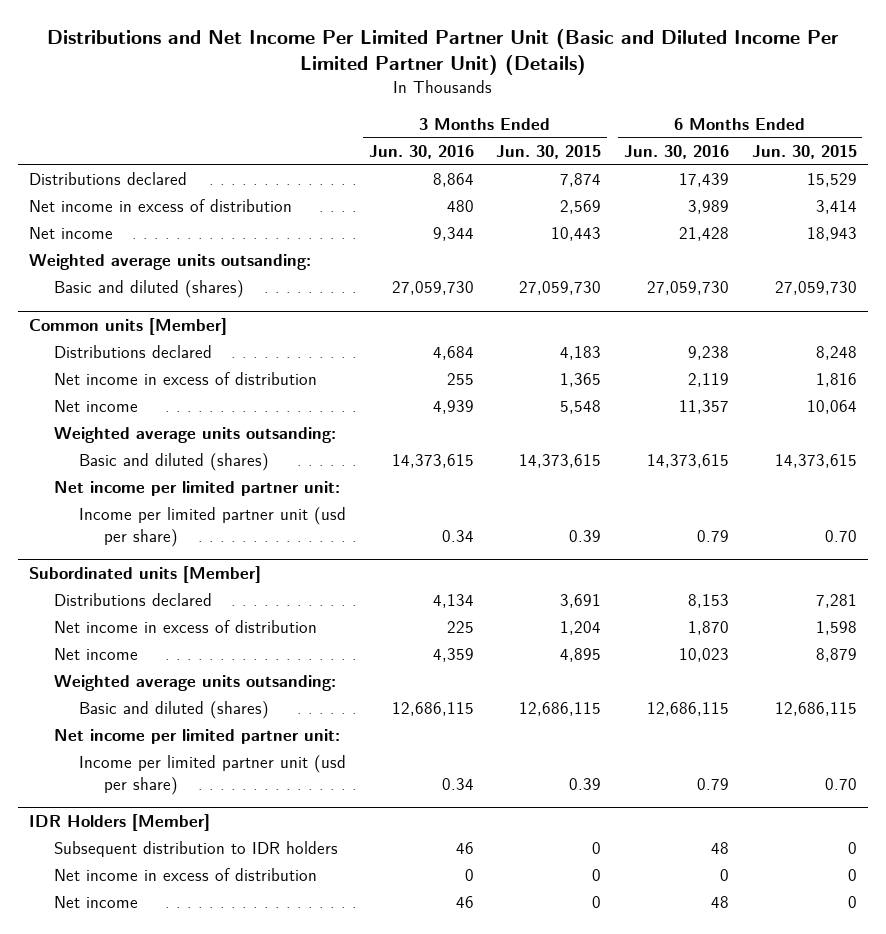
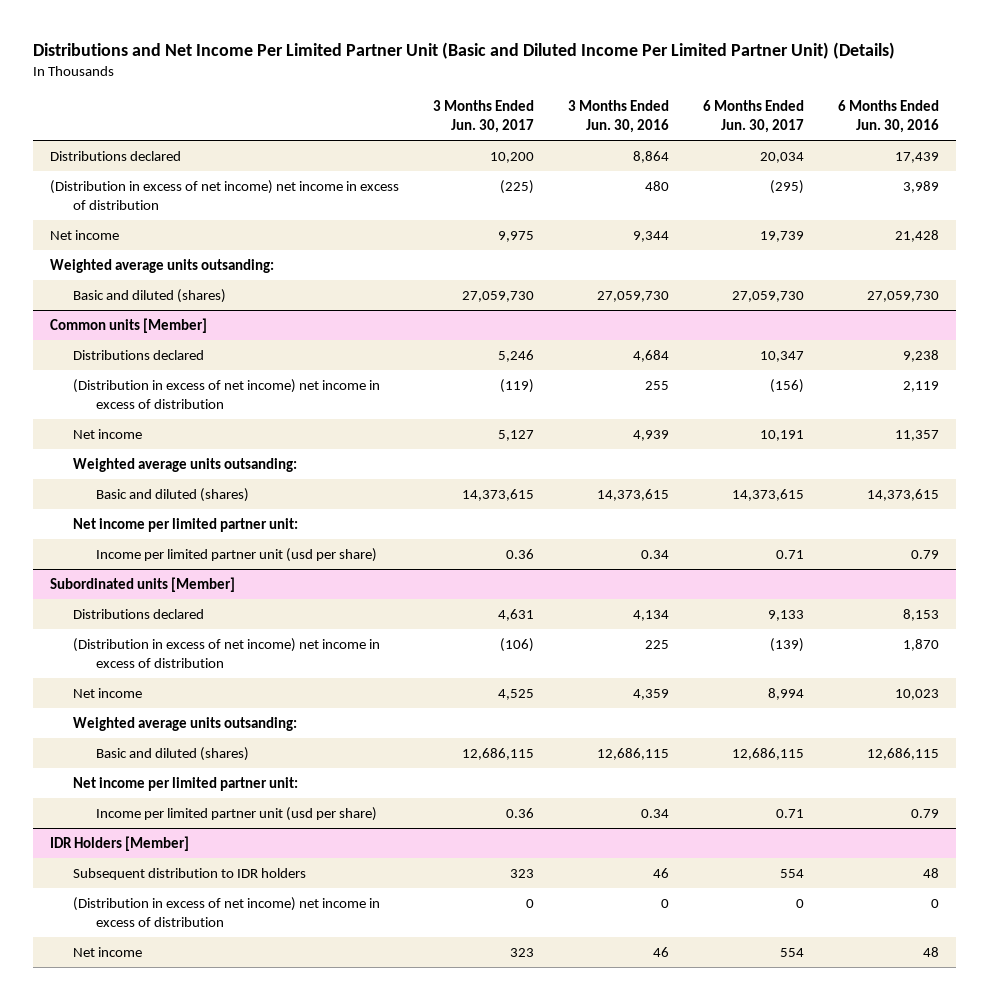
[496,144,602,159] Jun. 30, 2015 -> none
[751,144,857,159] Jun. 30, 2015 -> none
none -> [433,100,535,134] 3 Months Ended Jun. 30, 2017
none -> [703,100,805,134] 6 Months Ended Jun. 30, 2017
[29,199,293,213] Net income in excess of distribution -> [50,179,400,210] (Distribution in excess of net income) net income in excess of distribution
[53,372,317,386] Net income in excess of distribution -> [73,378,381,409] (Distribution in excess of net income) net income in excess of distribution
[53,620,317,634] Net income in excess of distribution -> [73,637,381,668] (Distribution in excess of net income) net income in excess of distribution
[53,868,317,882] Net income in excess of distribution -> [73,896,381,927] (Distribution in excess of net income) net income in excess of distribution

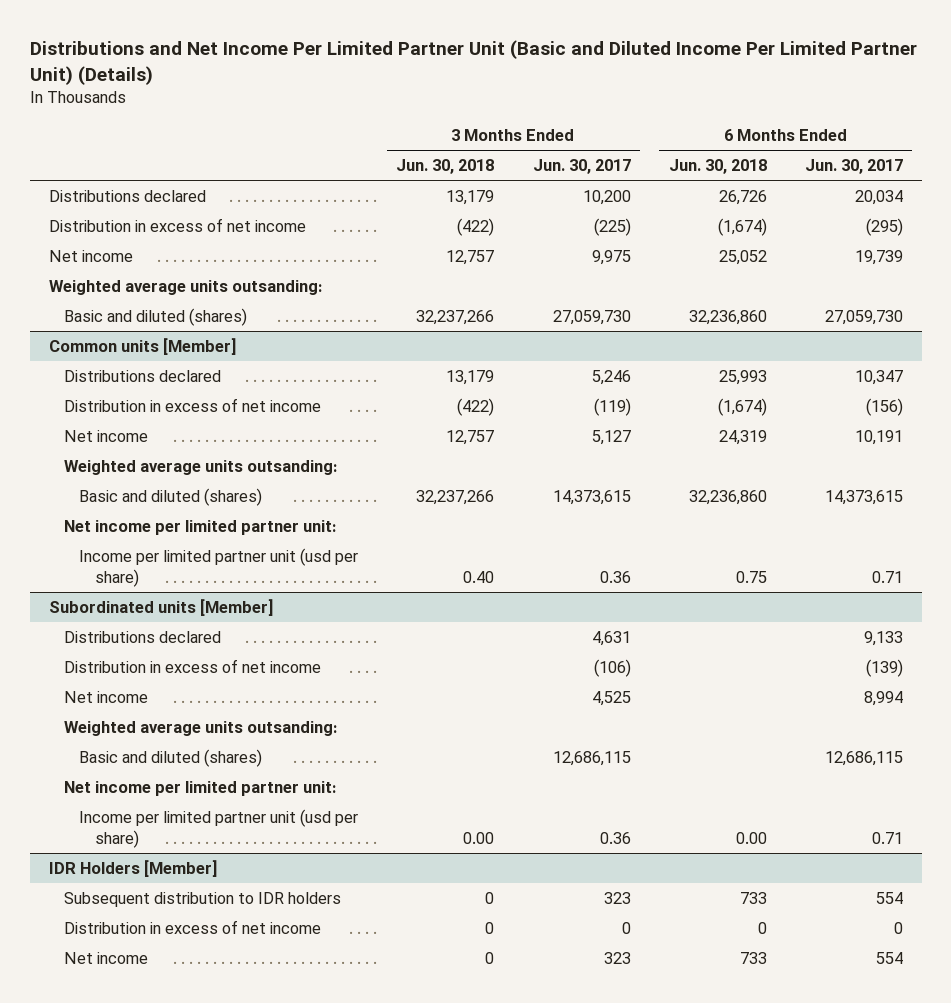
[568,100,670,134] 3 Months Ended Jun. 30, 2016 -> none
[838,100,940,134] 6 Months Ended Jun. 30, 2016 -> none
none -> [396,159,495,175] Jun. 30, 2018
none -> [668,159,767,175] Jun. 30, 2018
[50,179,400,210] (Distribution in excess of net income) net income in excess of distribution -> [48,217,306,232] Distribution in excess of net income
[73,378,381,409] (Distribution in excess of net income) net income in excess of distribution -> [64,397,322,412] Distribution in excess of net income
[73,637,381,668] (Distribution in excess of net income) net income in excess of distribution -> [64,658,322,673] Distribution in excess of net income
[73,896,381,927] (Distribution in excess of net income) net income in excess of distribution -> [64,919,322,934] Distribution in excess of net income

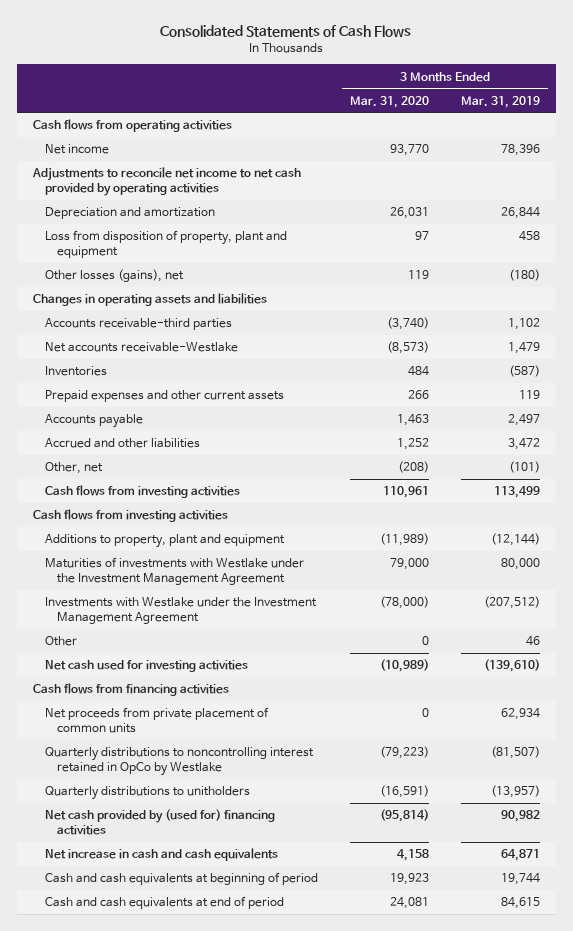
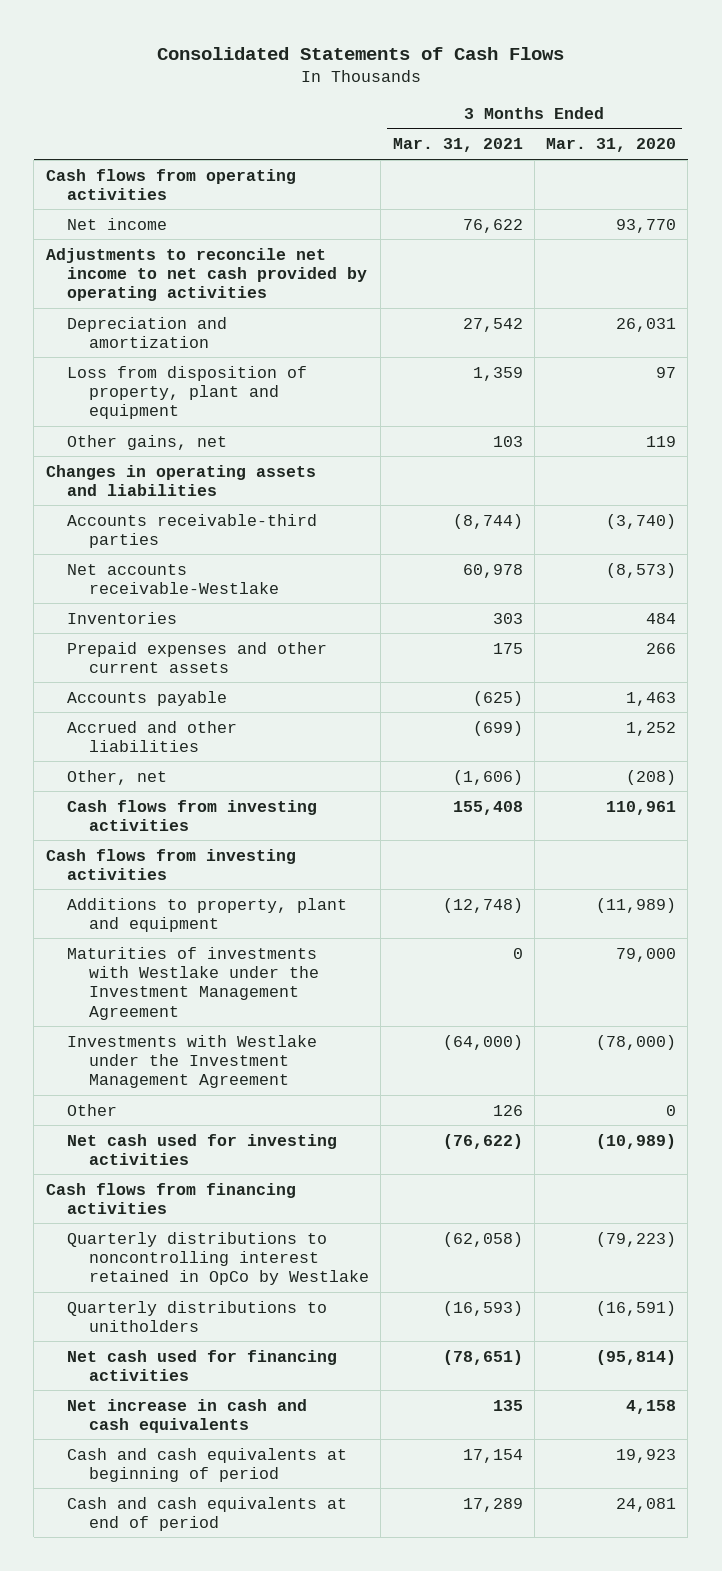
[460,95,540,108] Mar. 31, 2019 -> none
none -> [392,138,523,153] Mar. 31, 2021
[44,269,184,283] Other losses (gains), net -> [67,434,228,450] Other gains, net
[44,707,269,734] Net proceeds from private placement of common units -> none
[44,809,275,836] Net cash provided by (used for) financing activities -> [67,1349,338,1381] Net cash used for financing activities

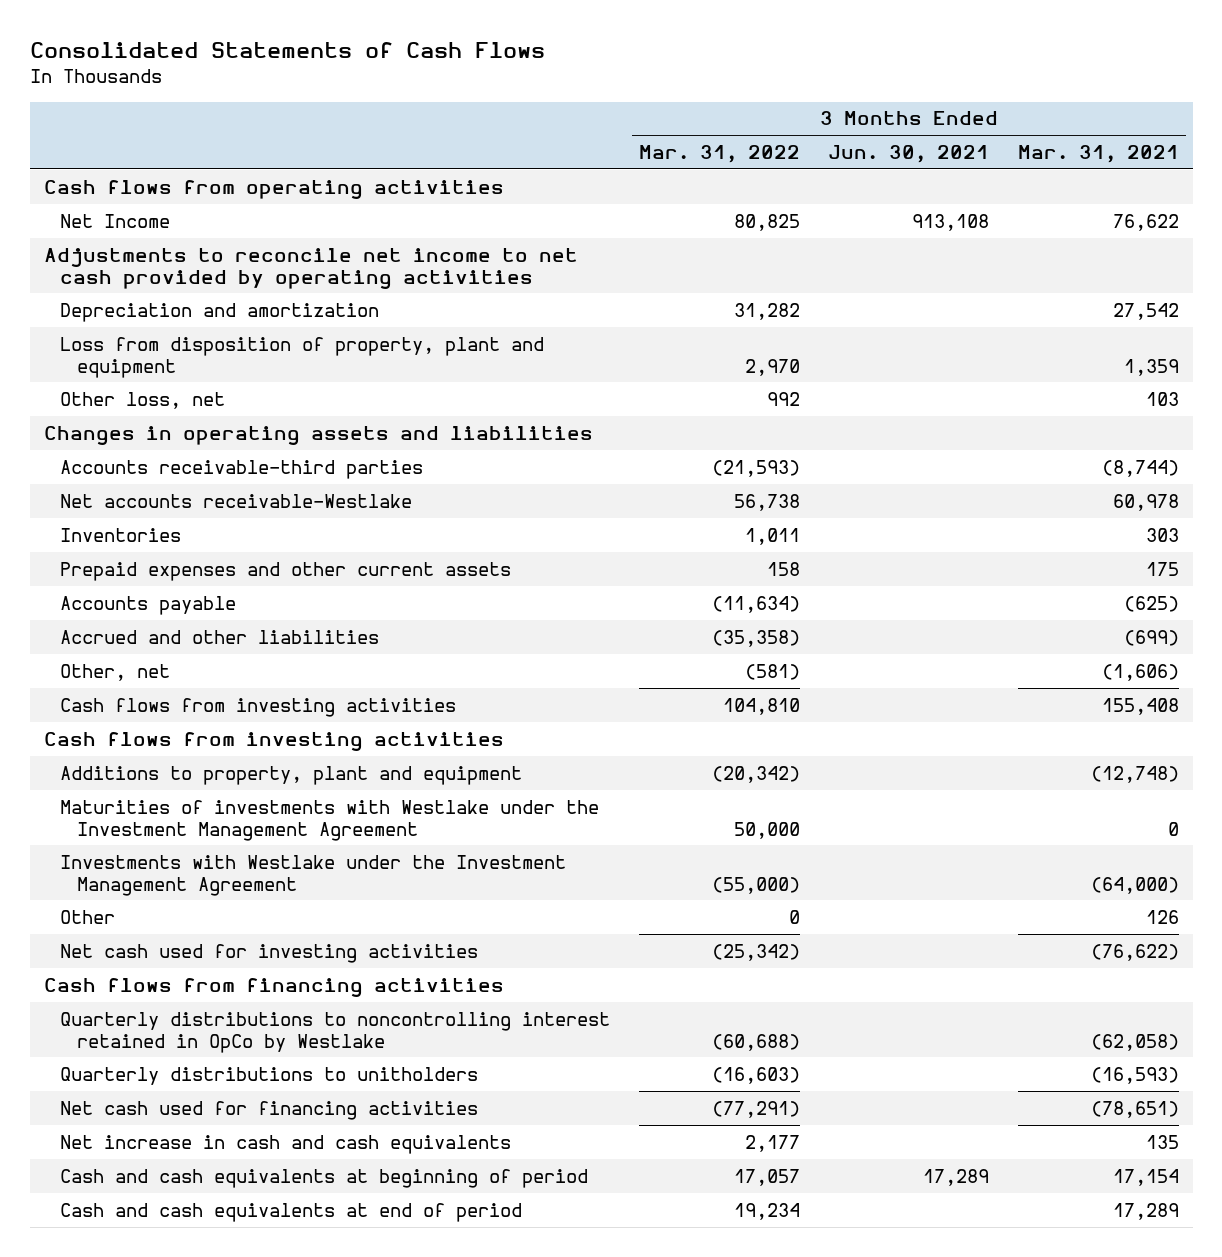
[546,138,677,153] Mar. 31, 2020 -> none
none -> [638,144,800,163] Mar. 31, 2022
none -> [828,144,990,163] Jun. 30, 2021
[67,217,168,230] Net income -> [60,213,171,228] Net Income
[67,434,228,450] Other gains, net -> [60,391,226,409] Other loss, net

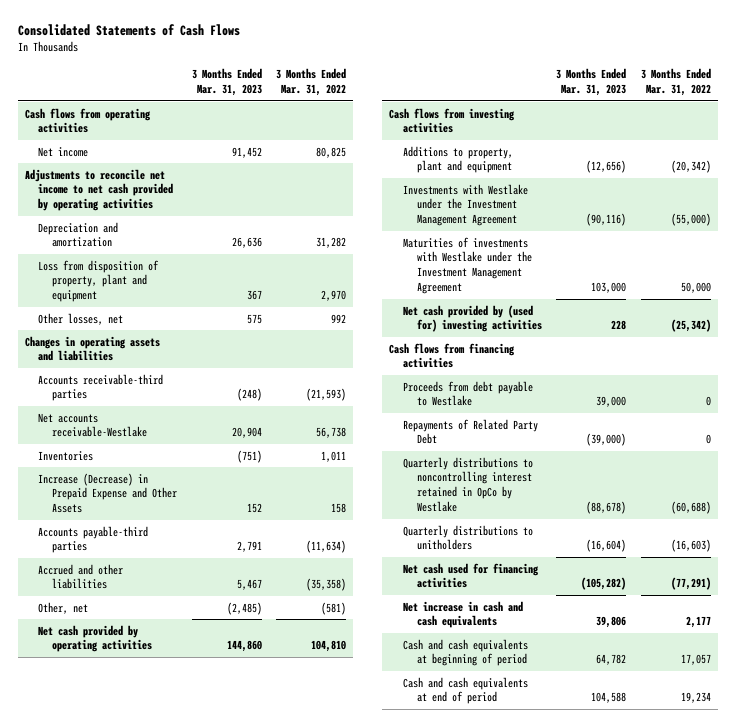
[828,144,990,163] Jun. 30, 2021 -> none
[1017,144,1179,163] Mar. 31, 2021 -> none
none -> [191,68,262,97] 3 Months Ended Mar. 31, 2023
[60,213,171,228] Net Income -> [38,146,89,157] Net income
[60,391,226,409] Other loss, net -> [38,312,124,325] Other losses, net
[60,561,512,581] Prepaid expenses and other current assets -> [38,472,178,514] Increase (Decrease) in Prepaid Expense and Other Assets
[60,595,237,615] Accounts payable -> [38,525,149,554] Accounts payable-third parties
[60,697,457,717] Cash flows from investing activities -> [38,624,153,653] Net cash provided by operating activities
[60,909,116,924] Other -> none
[60,799,600,841] Maturities of investments with Westlake under the Investment Management Agreement -> [402,236,532,295] Maturities of investments with Westlake under the Investment Management Agreement
[60,943,479,963] Net cash used for investing activities -> [402,304,542,333] Net cash provided by (used for) investing activities
none -> [402,380,533,407] Proceeds from debt payable to Westlake
none -> [402,418,538,445] Repayments of Related Party Debt

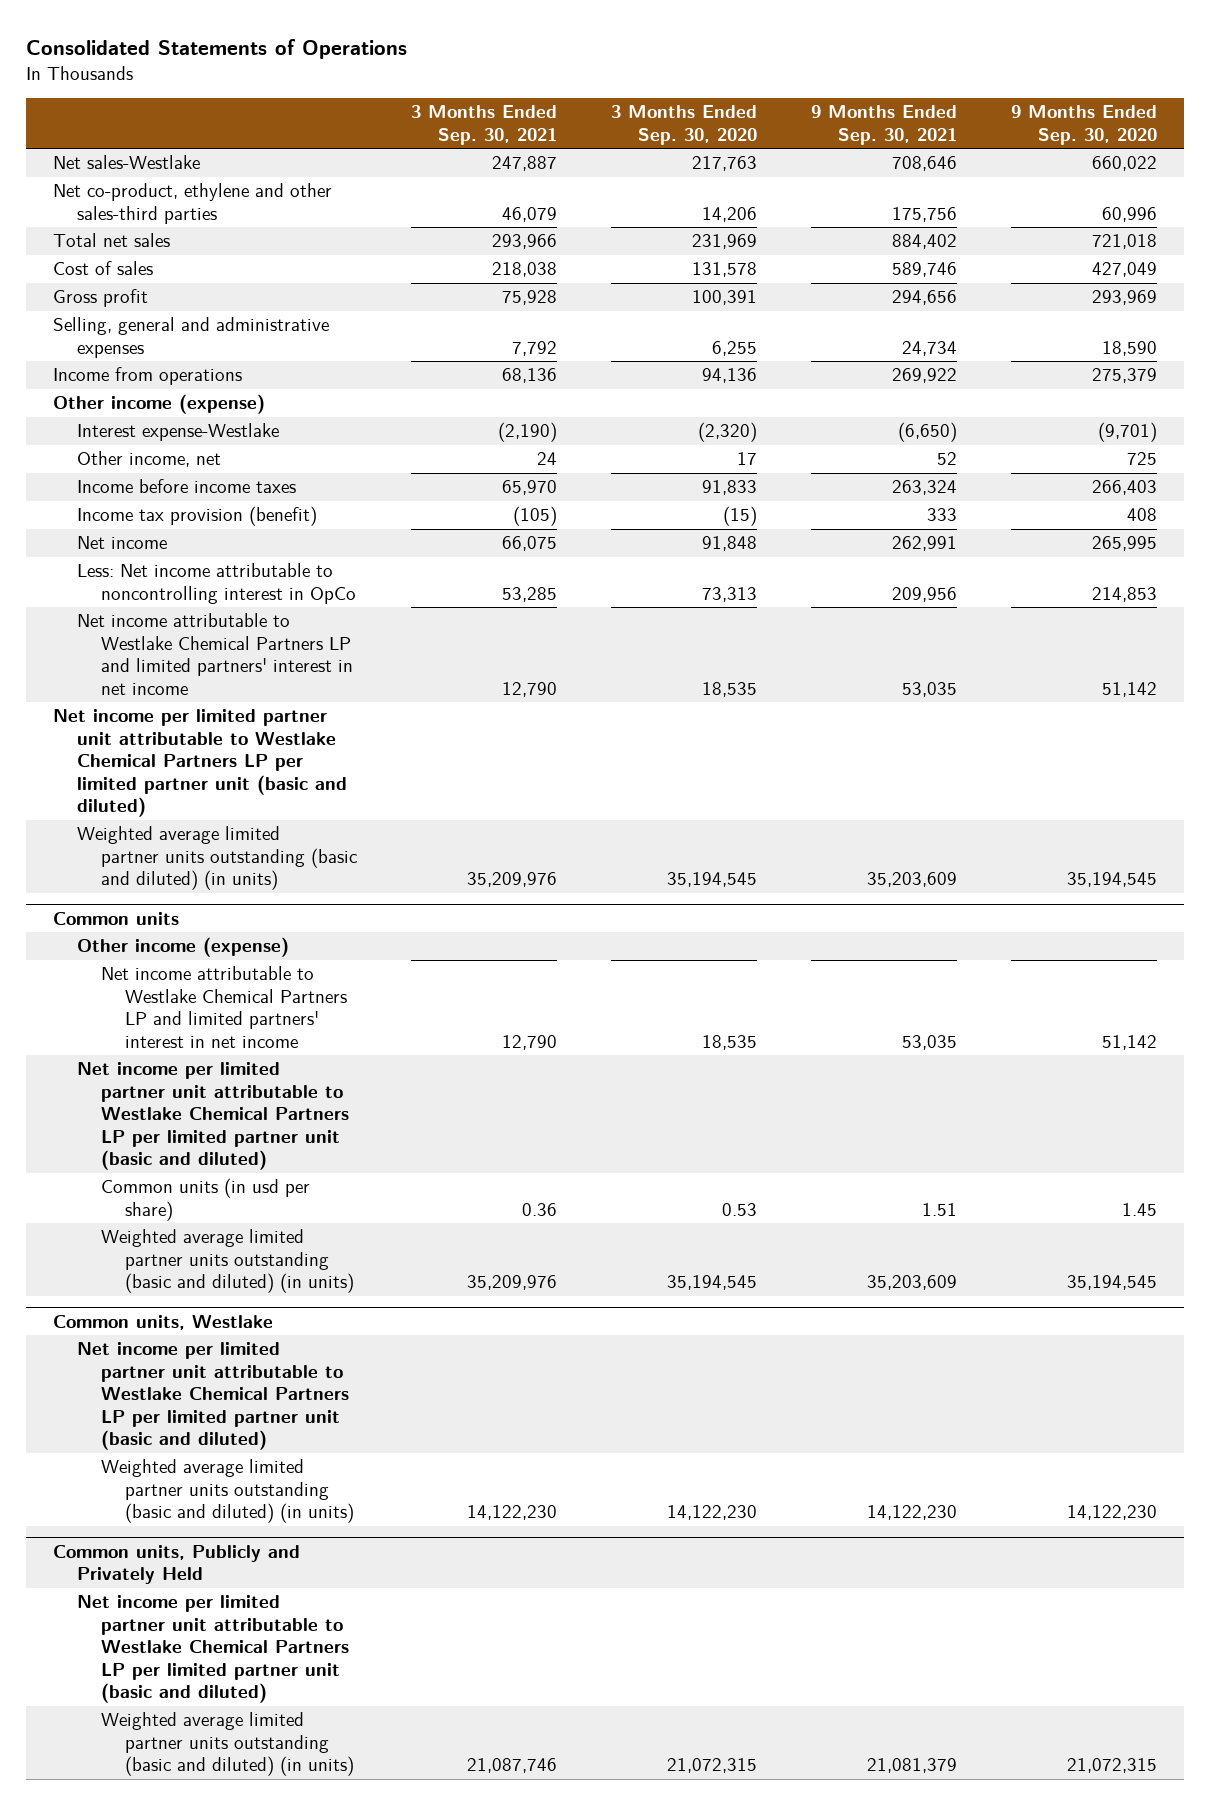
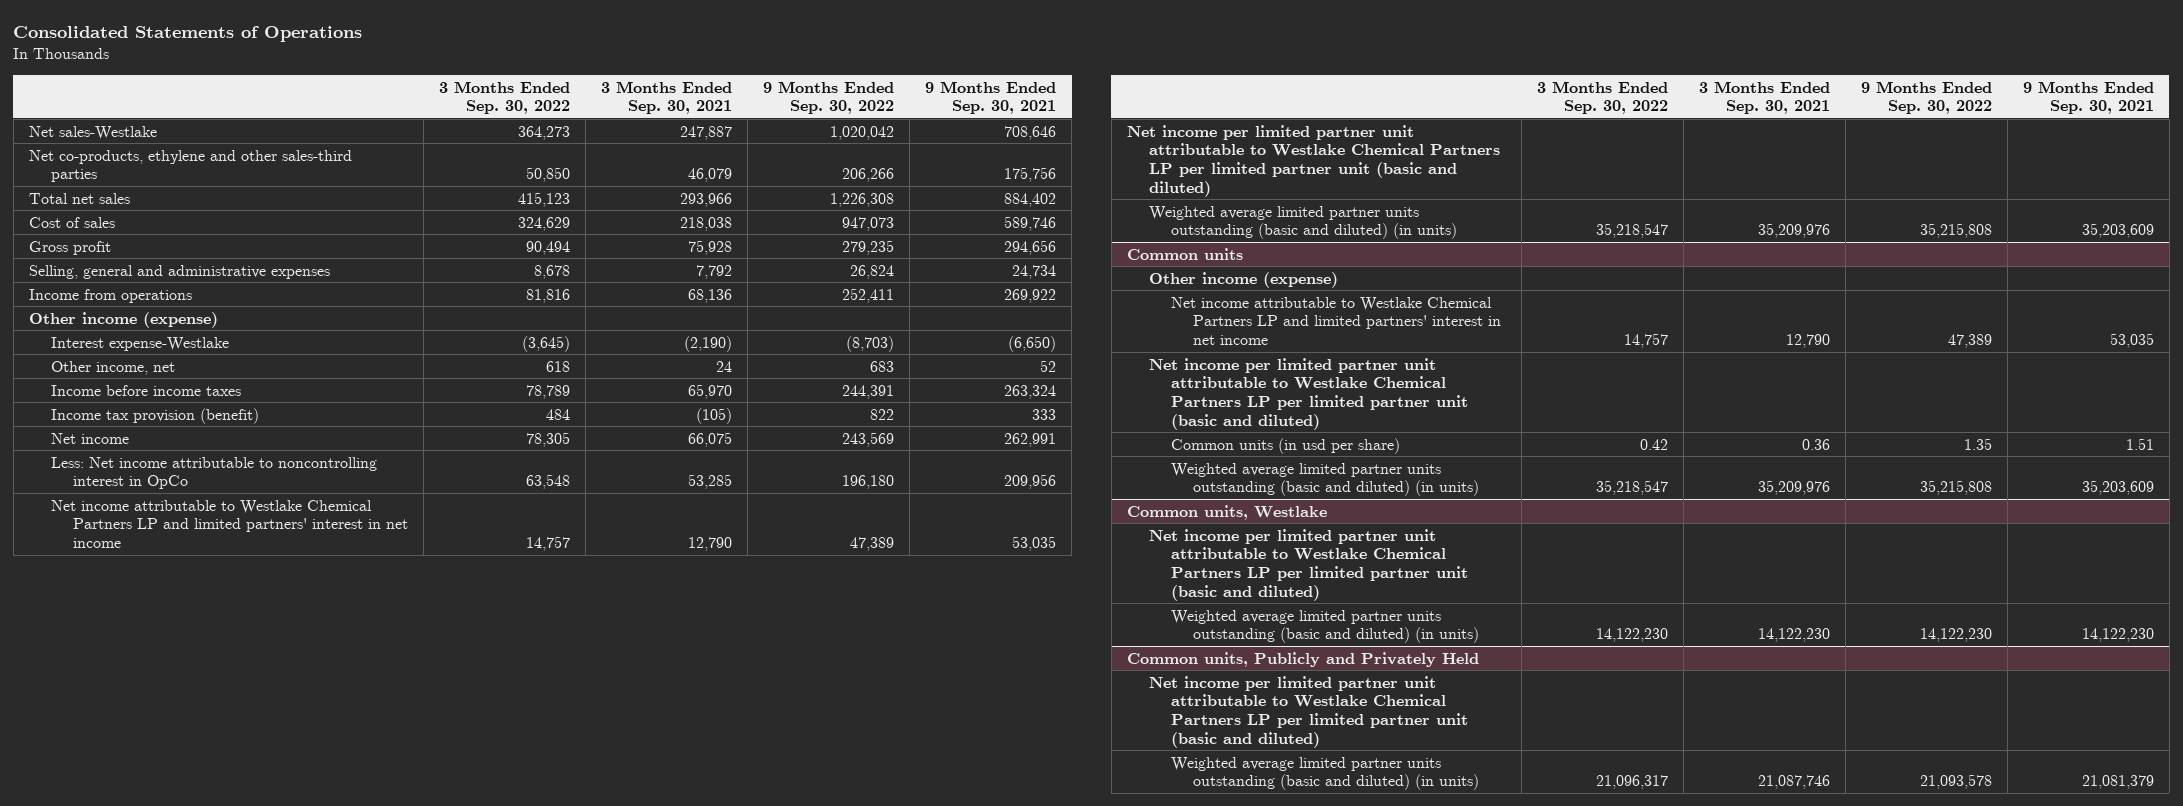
[610,105,757,146] 3 Months Ended Sep. 30, 2020 -> none
[1011,105,1158,146] 9 Months Ended Sep. 30, 2020 -> none
none -> [439,80,571,115] 3 Months Ended Sep. 30, 2022
none -> [763,80,895,115] 9 Months Ended Sep. 30, 2022
[53,183,333,224] Net co-product, ethylene and other sales-third parties -> [28,149,352,183] Net co-products, ethylene and other sales-third parties

